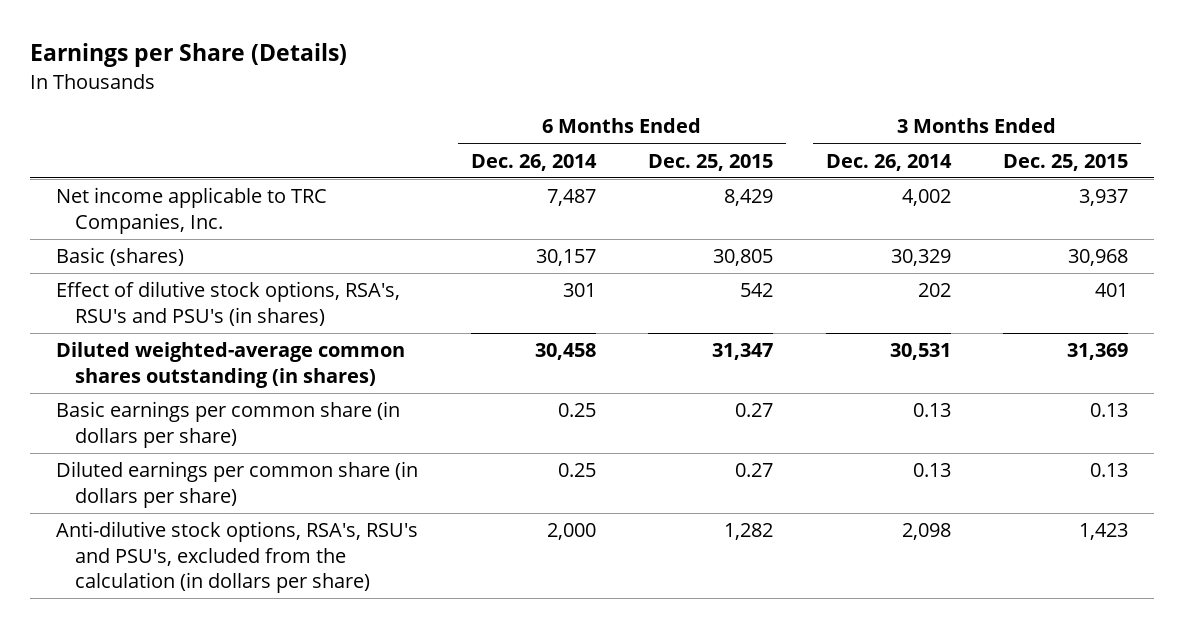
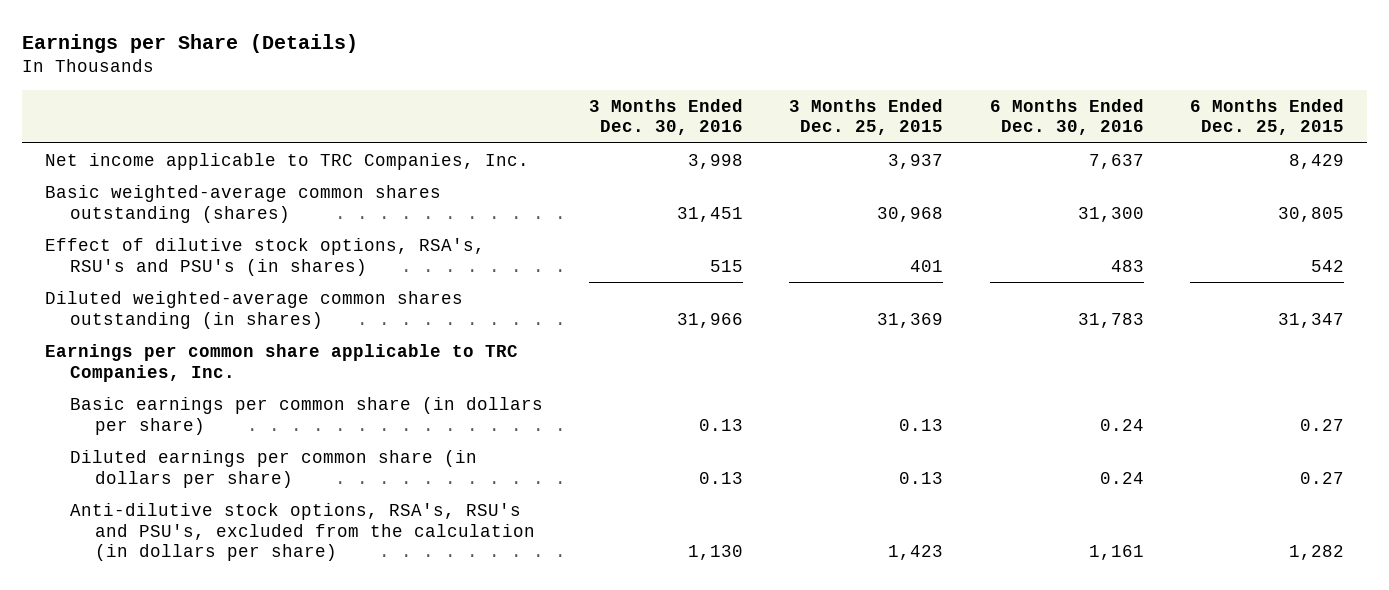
[470,153,597,171] Dec. 26, 2014 -> none
[825,153,952,171] Dec. 26, 2014 -> none
none -> [589,98,744,136] 3 Months Ended Dec. 30, 2016
none -> [989,98,1144,136] 6 Months Ended Dec. 30, 2016
[56,247,185,267] Basic (shares) -> [44,184,441,223] Basic weighted-average common shares outstanding (shares)
none -> [44,343,518,382] Earnings per common share applicable to TRC Companies, Inc.

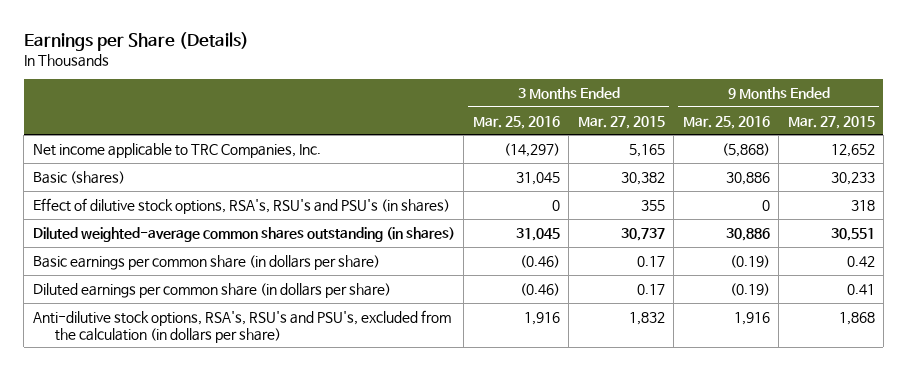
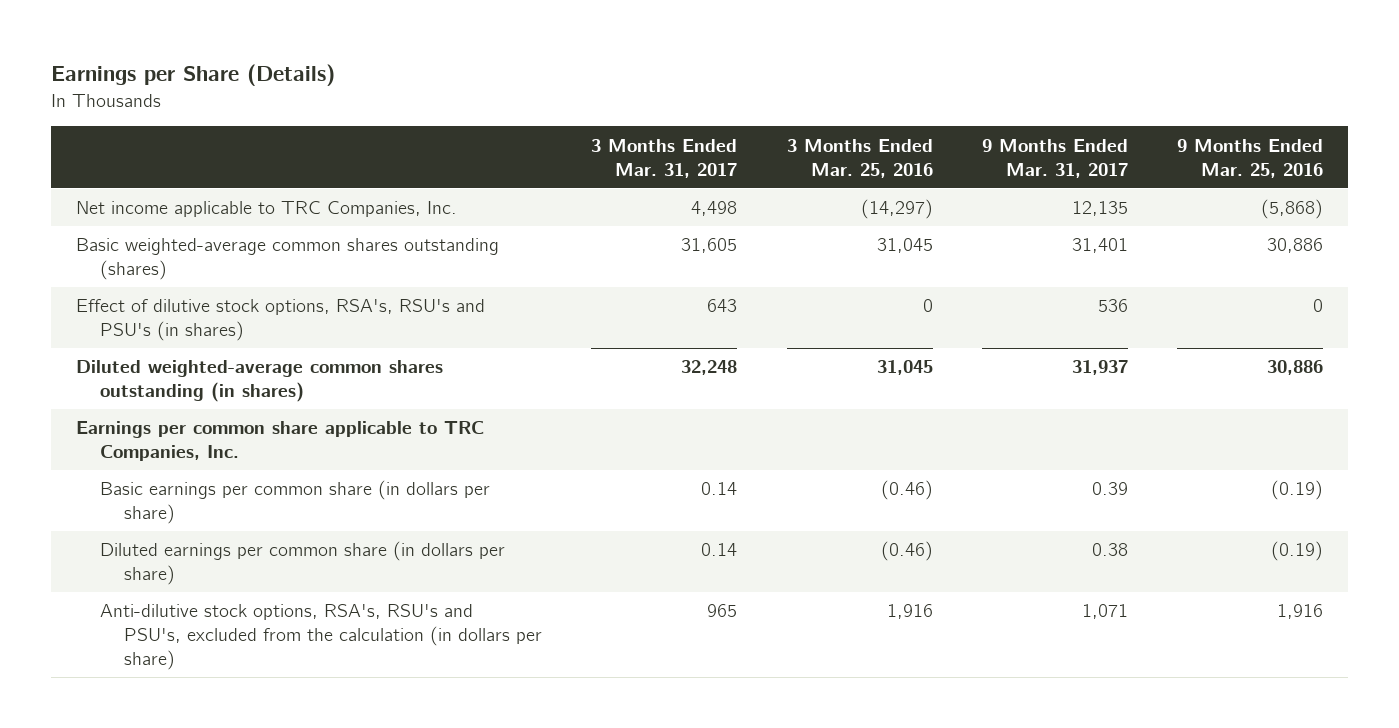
[577,115,665,129] Mar. 27, 2015 -> none
[787,115,875,129] Mar. 27, 2015 -> none
none -> [591,138,738,178] 3 Months Ended Mar. 31, 2017
none -> [981,138,1128,178] 9 Months Ended Mar. 31, 2017
[32,170,125,184] Basic (shares) -> [76,238,500,281] Basic weighted-average common shares outstanding (shares)
none -> [76,421,485,462] Earnings per common share applicable to TRC Companies, Inc.

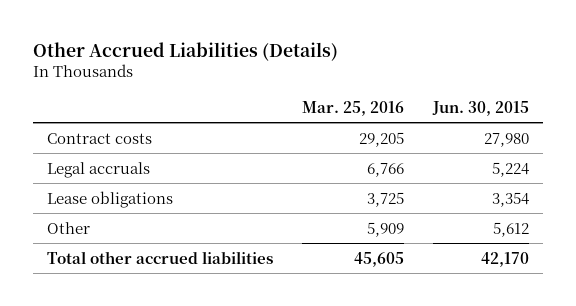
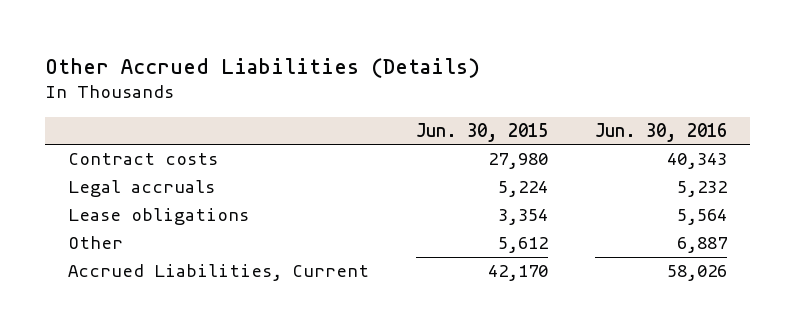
[302,100,405,116] Mar. 25, 2016 -> none
none -> [594,122,727,142] Jun. 30, 2016
[47,250,274,264] Total other accrued liabilities -> [68,264,370,282] Accrued Liabilities, Current

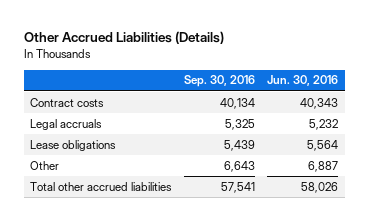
[416,122,549,142] Jun. 30, 2015 -> none
none -> [183,75,255,88] Sep. 30, 2016
[68,264,370,282] Accrued Liabilities, Current -> [30,181,173,191] Total other accrued liabilities

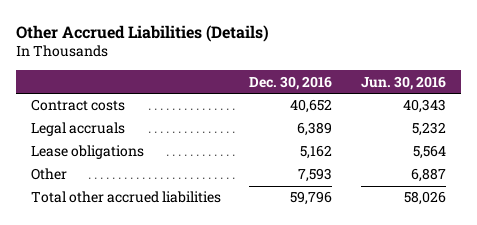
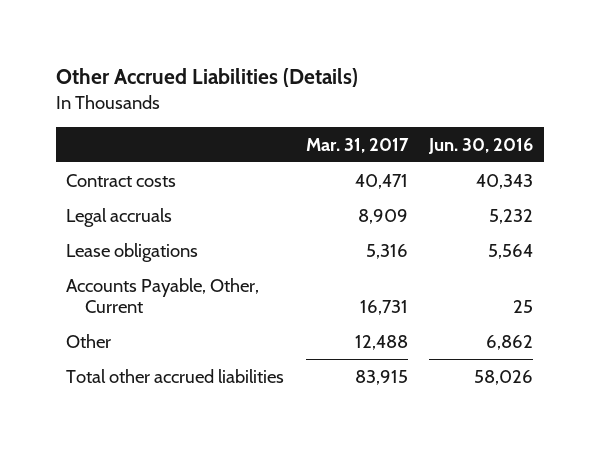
[249,75,333,90] Dec. 30, 2016 -> none
none -> [305,137,409,153] Mar. 31, 2017
none -> [66,277,260,314] Accounts Payable, Other, Current
[411,168,447,183] 6,887 -> [485,334,533,350] 6,862

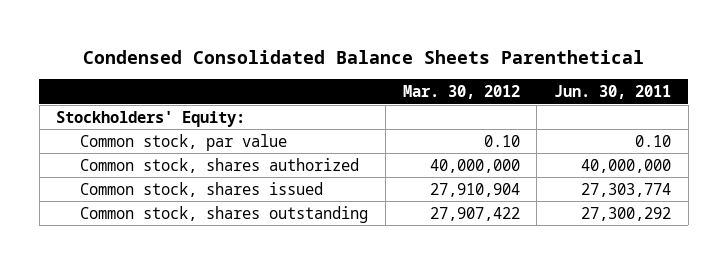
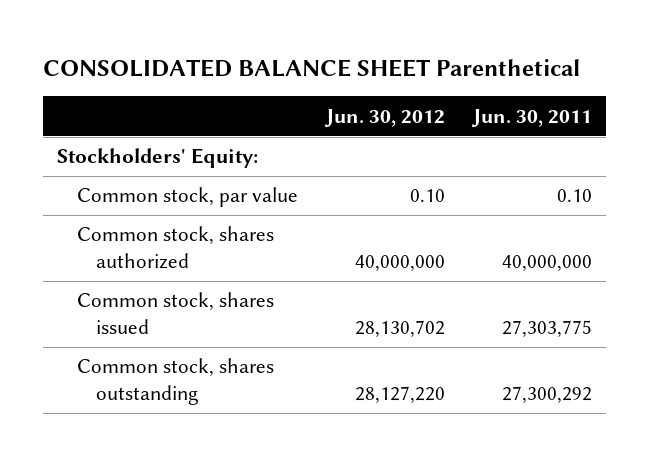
[82,49,644,64] Condensed Consolidated Balance Sheets Parenthetical -> [43,58,581,77] CONSOLIDATED BALANCE SHEET Parenthetical
[402,84,520,99] Mar. 30, 2012 -> none
none -> [324,108,446,127] Jun. 30, 2012
[580,182,671,197] 27,303,774 -> [502,319,593,337] 27,303,775

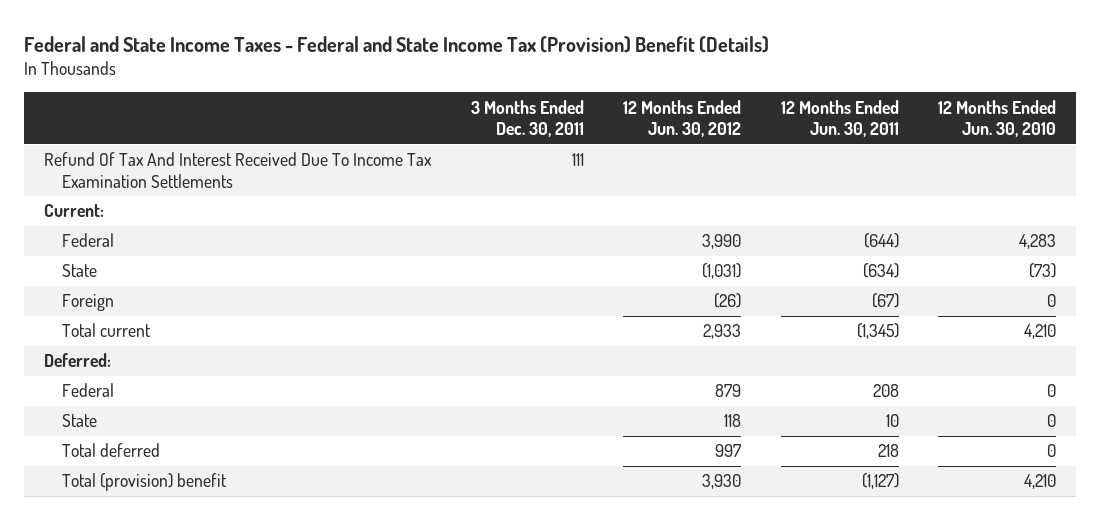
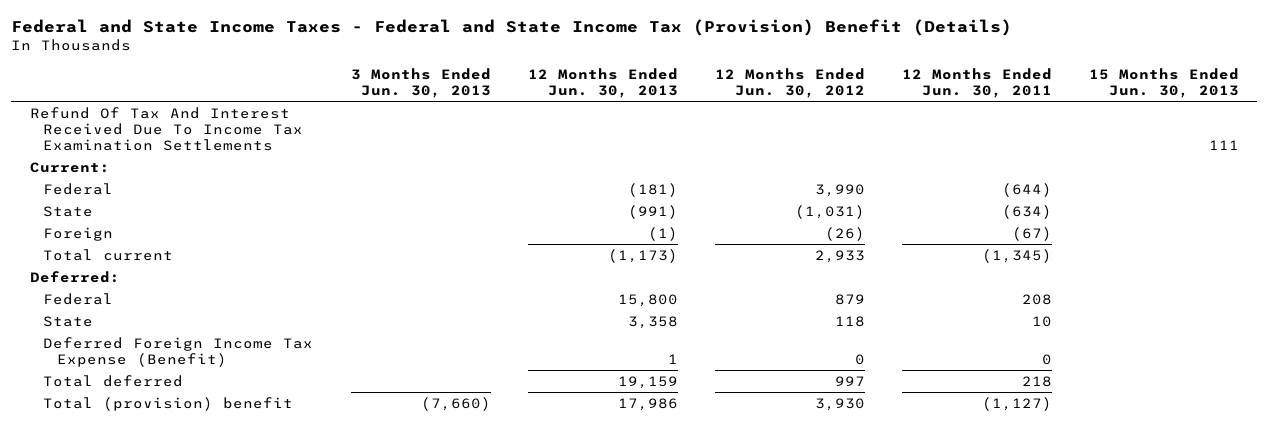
[470,99,584,138] 3 Months Ended Dec. 30, 2011 -> none
[938,99,1057,138] 12 Months Ended Jun. 30, 2010 -> none
none -> [350,68,491,99] 3 Months Ended Jun. 30, 2013
none -> [527,68,678,99] 12 Months Ended Jun. 30, 2013
none -> [1088,68,1239,99] 15 Months Ended Jun. 30, 2013
none -> [43,336,314,367] Deferred Foreign Income Tax Expense (Benefit)

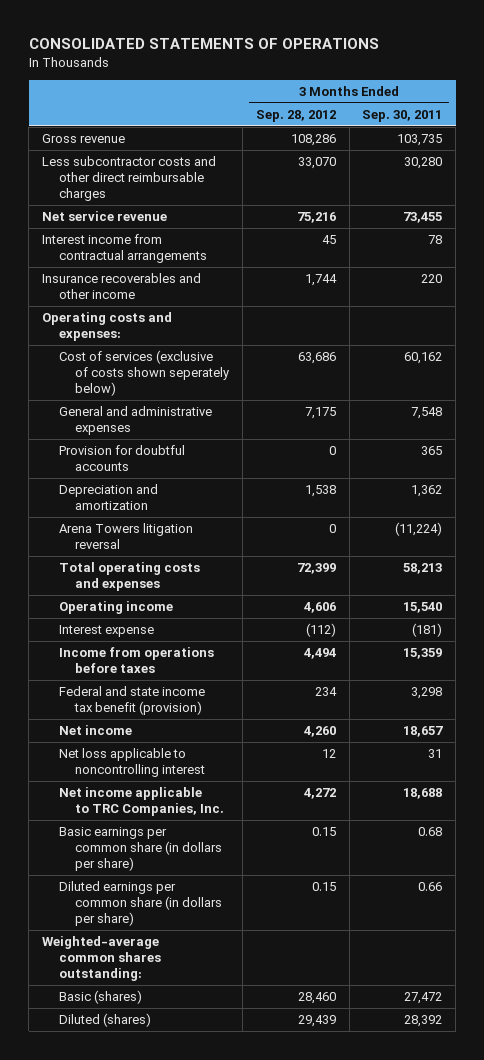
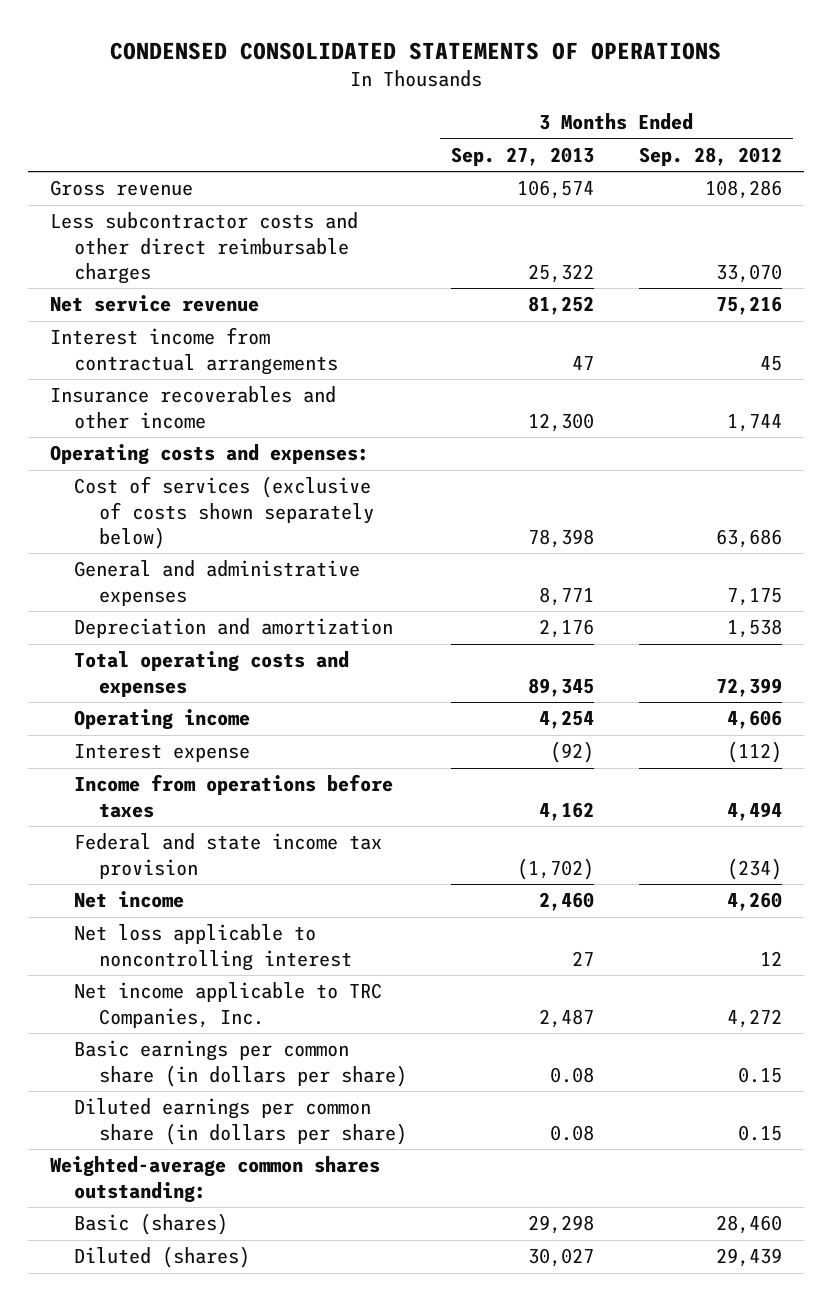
[28,38,379,50] CONSOLIDATED STATEMENTS OF OPERATIONS -> [109,41,721,60] CONDENSED CONSOLIDATED STATEMENTS OF OPERATIONS
[362,109,443,122] Sep. 30, 2011 -> none
none -> [451,147,595,167] Sep. 27, 2013
[58,350,230,397] Cost of services (exclusive of costs shown seperately below) -> [74,476,374,549] Cost of services (exclusive of costs shown separately below)
[58,445,185,472] Provision for doubtful accounts -> none
[58,523,193,550] Arena Towers litigation reversal -> none
[58,686,205,716] Federal and state income tax benefit (provision) -> [74,833,383,879] Federal and state income tax provision
[314,687,337,697] 234 -> [726,857,782,880] (234)

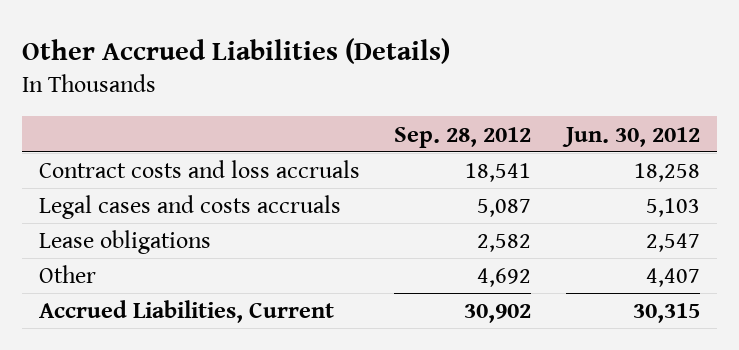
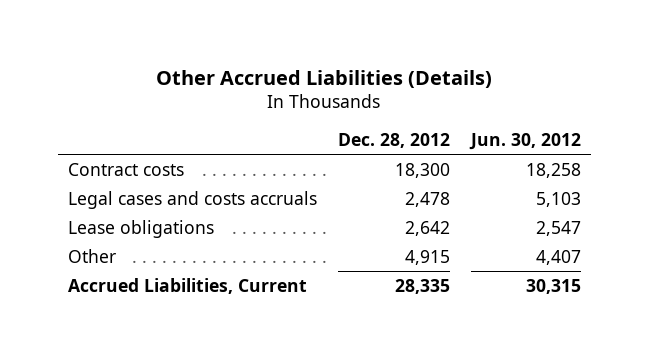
[394,126,532,148] Sep. 28, 2012 -> none
none -> [337,132,450,148] Dec. 28, 2012
[39,160,361,179] Contract costs and loss accruals -> [68,162,185,176] Contract costs

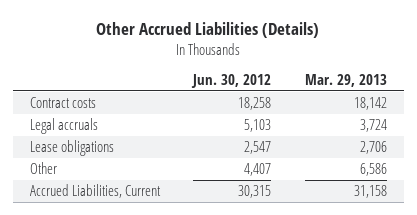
[337,132,450,148] Dec. 28, 2012 -> none
none -> [304,74,387,88] Mar. 29, 2013
[68,190,318,209] Legal cases and costs accruals -> [29,117,98,134] Legal accruals

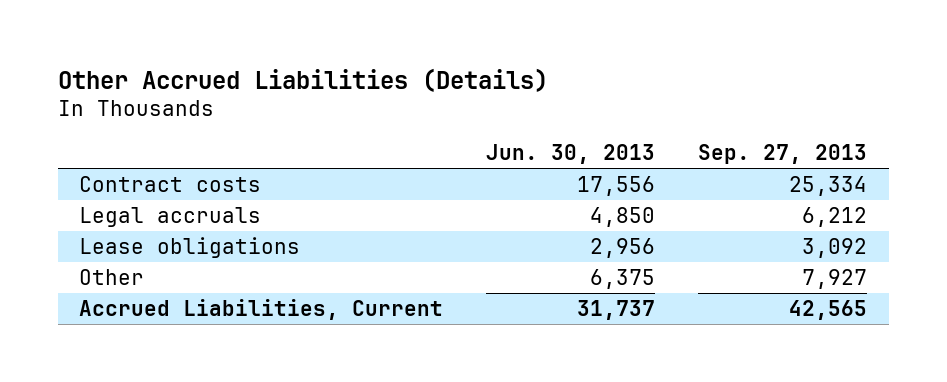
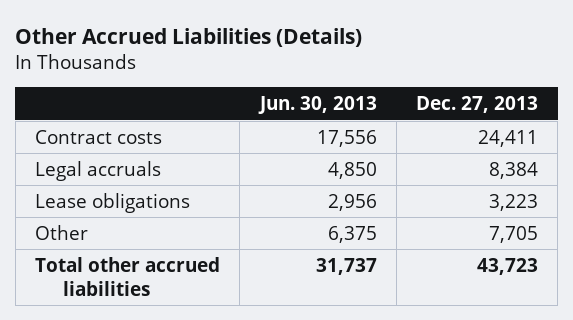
[698,143,868,164] Sep. 27, 2013 -> none
none -> [416,96,539,114] Dec. 27, 2013
[79,299,444,321] Accrued Liabilities, Current -> [35,256,221,296] Total other accrued liabilities

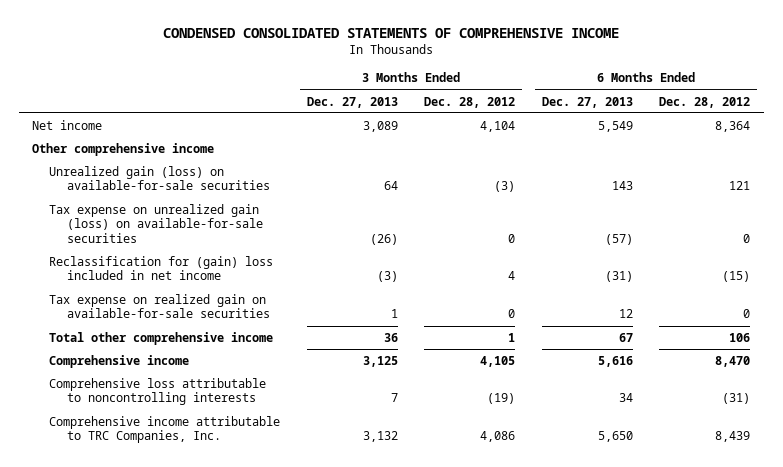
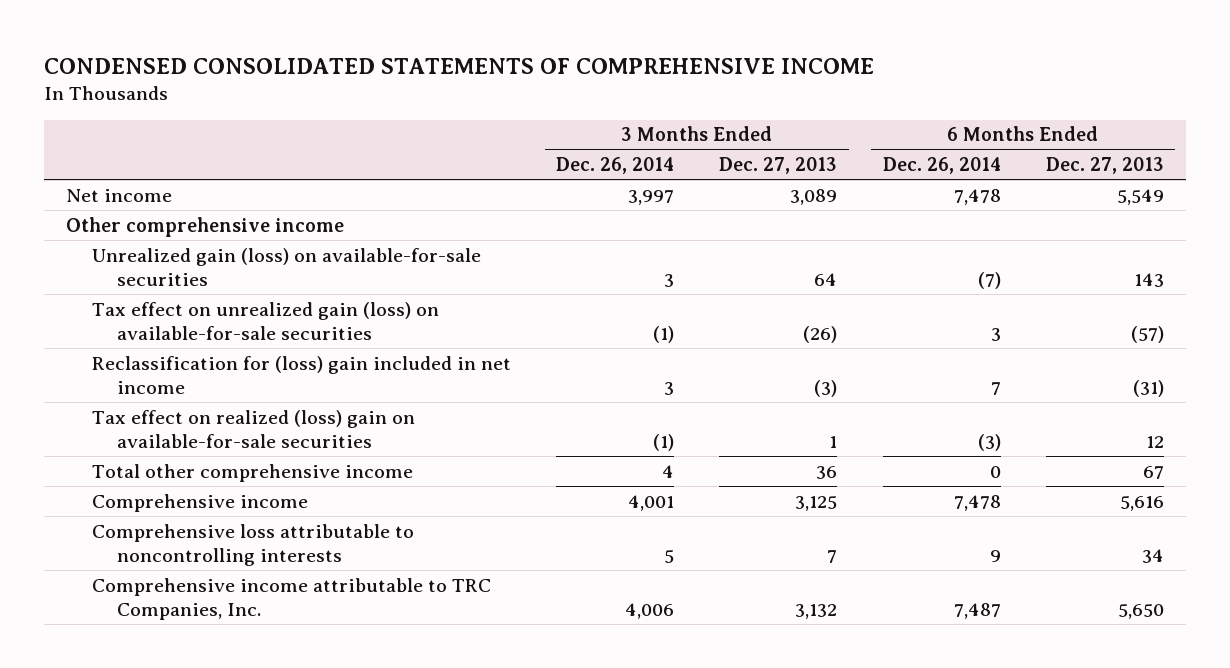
[424,96,516,108] Dec. 28, 2012 -> none
[659,96,751,108] Dec. 28, 2012 -> none
none -> [556,156,675,174] Dec. 26, 2014
none -> [882,156,1001,174] Dec. 26, 2014
[49,204,263,243] Tax expense on unrealized gain (loss) on available-for-sale securities -> [91,301,439,341] Tax effect on unrealized gain (loss) on available-for-sale securities
[49,256,274,281] Reclassification for (gain) loss included in net income -> [91,355,511,395] Reclassification for (loss) gain included in net income
[49,294,270,319] Tax expense on realized gain on available-for-sale securities -> [91,409,415,449] Tax effect on realized (loss) gain on available-for-sale securities

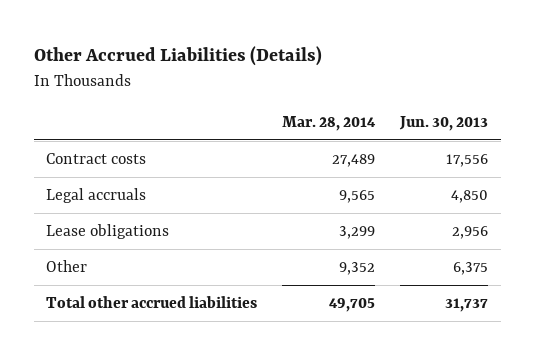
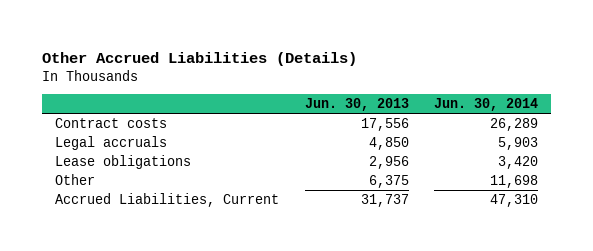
[282,115,377,131] Mar. 28, 2014 -> none
none -> [434,98,539,112] Jun. 30, 2014
[46,296,258,309] Total other accrued liabilities -> [54,193,279,208] Accrued Liabilities, Current

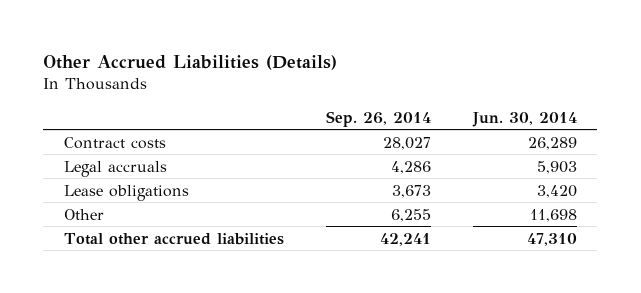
[304,98,409,112] Jun. 30, 2013 -> none
none -> [325,110,431,127] Sep. 26, 2014
[54,193,279,208] Accrued Liabilities, Current -> [64,232,285,245] Total other accrued liabilities

